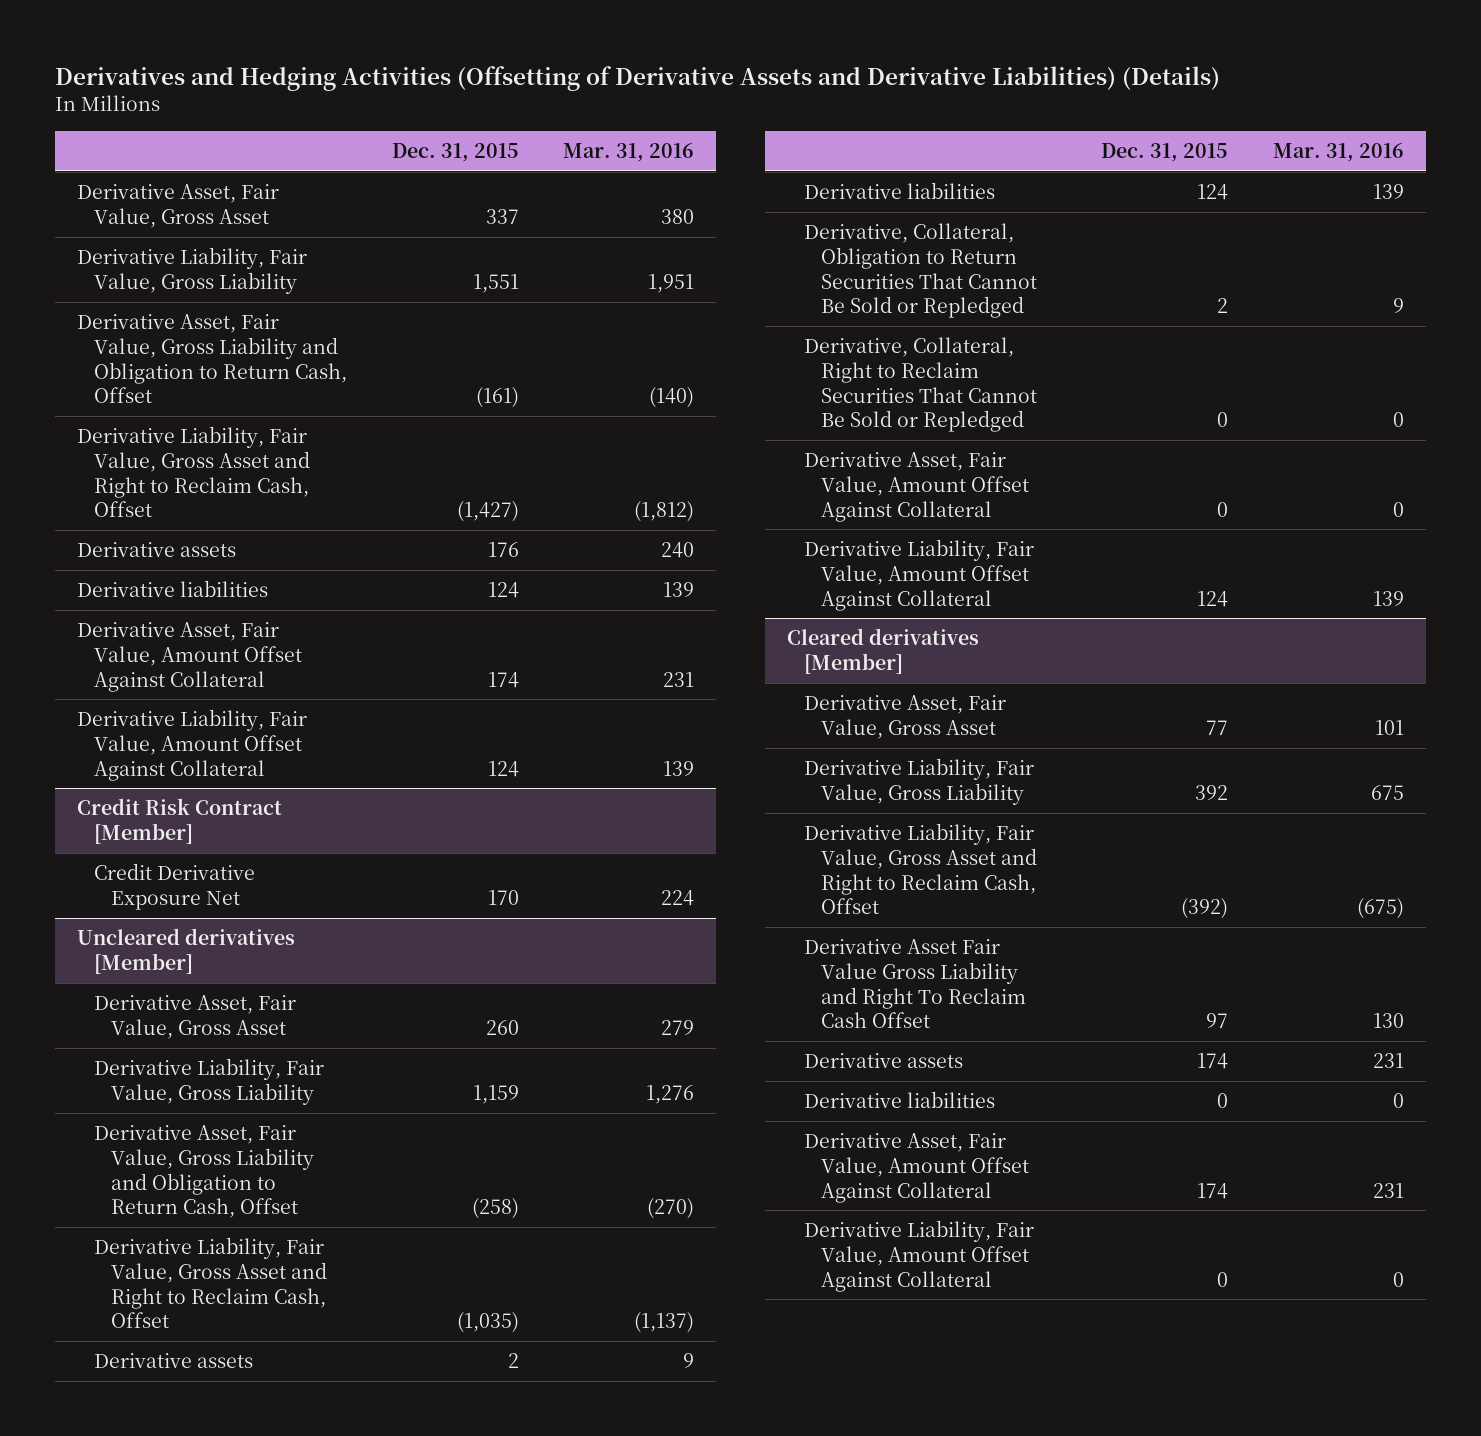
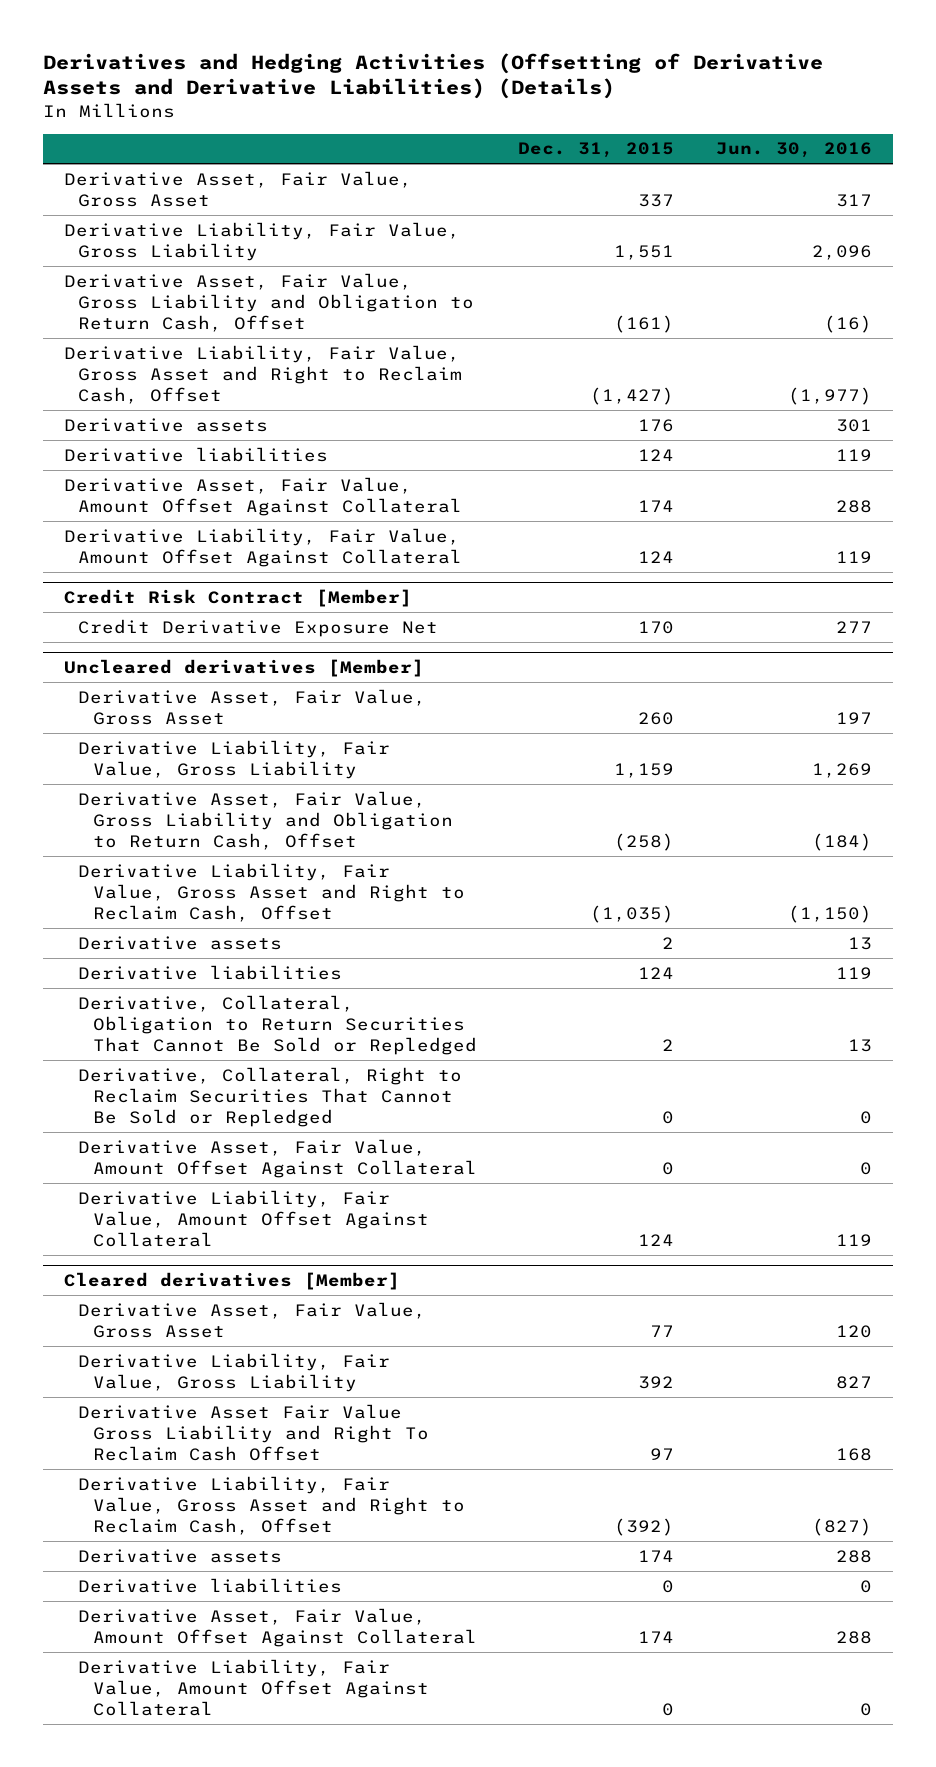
[562,142,694,162] Mar. 31, 2016 -> none
none -> [716,142,873,159] Jun. 30, 2016
[803,823,1038,915] Derivative Liability, Fair Value, Gross Asset and Right to Reclaim Cash, Offset -> [78,1475,465,1536] Derivative Liability, Fair Value, Gross Asset and Right to Reclaim Cash, Offset

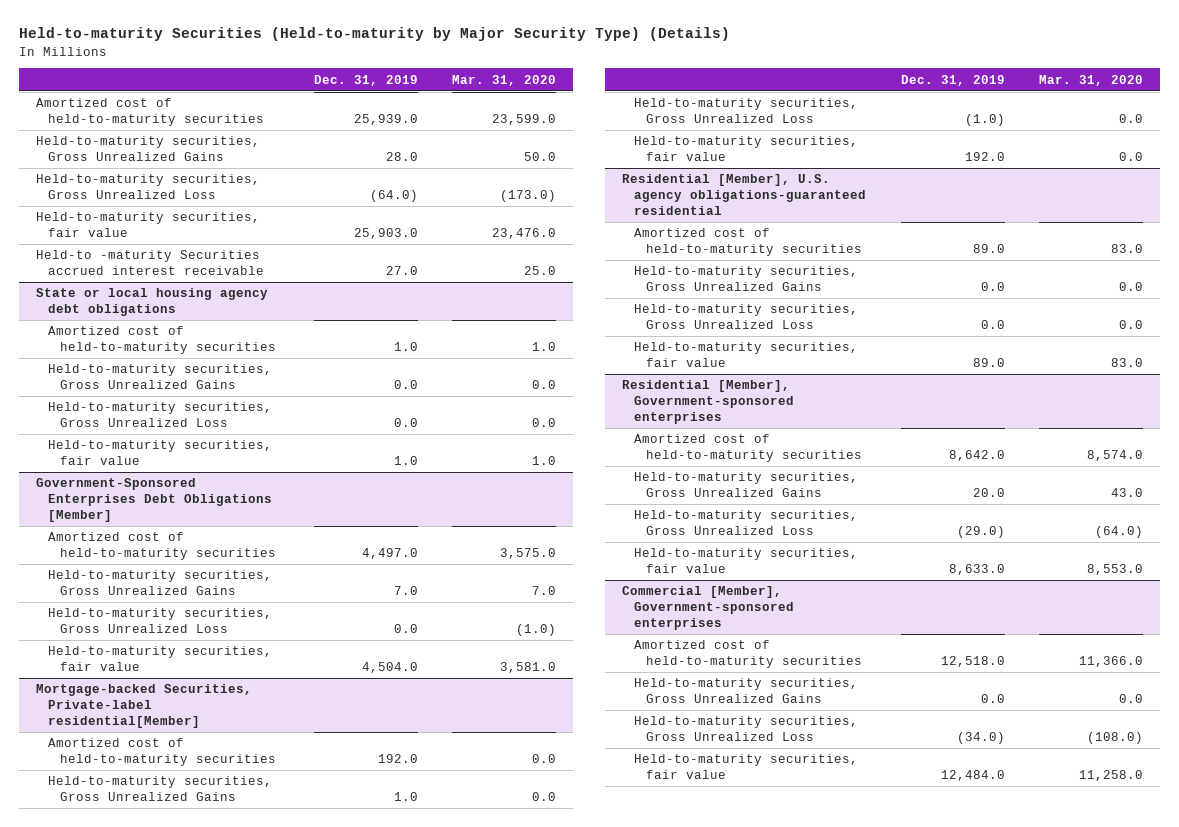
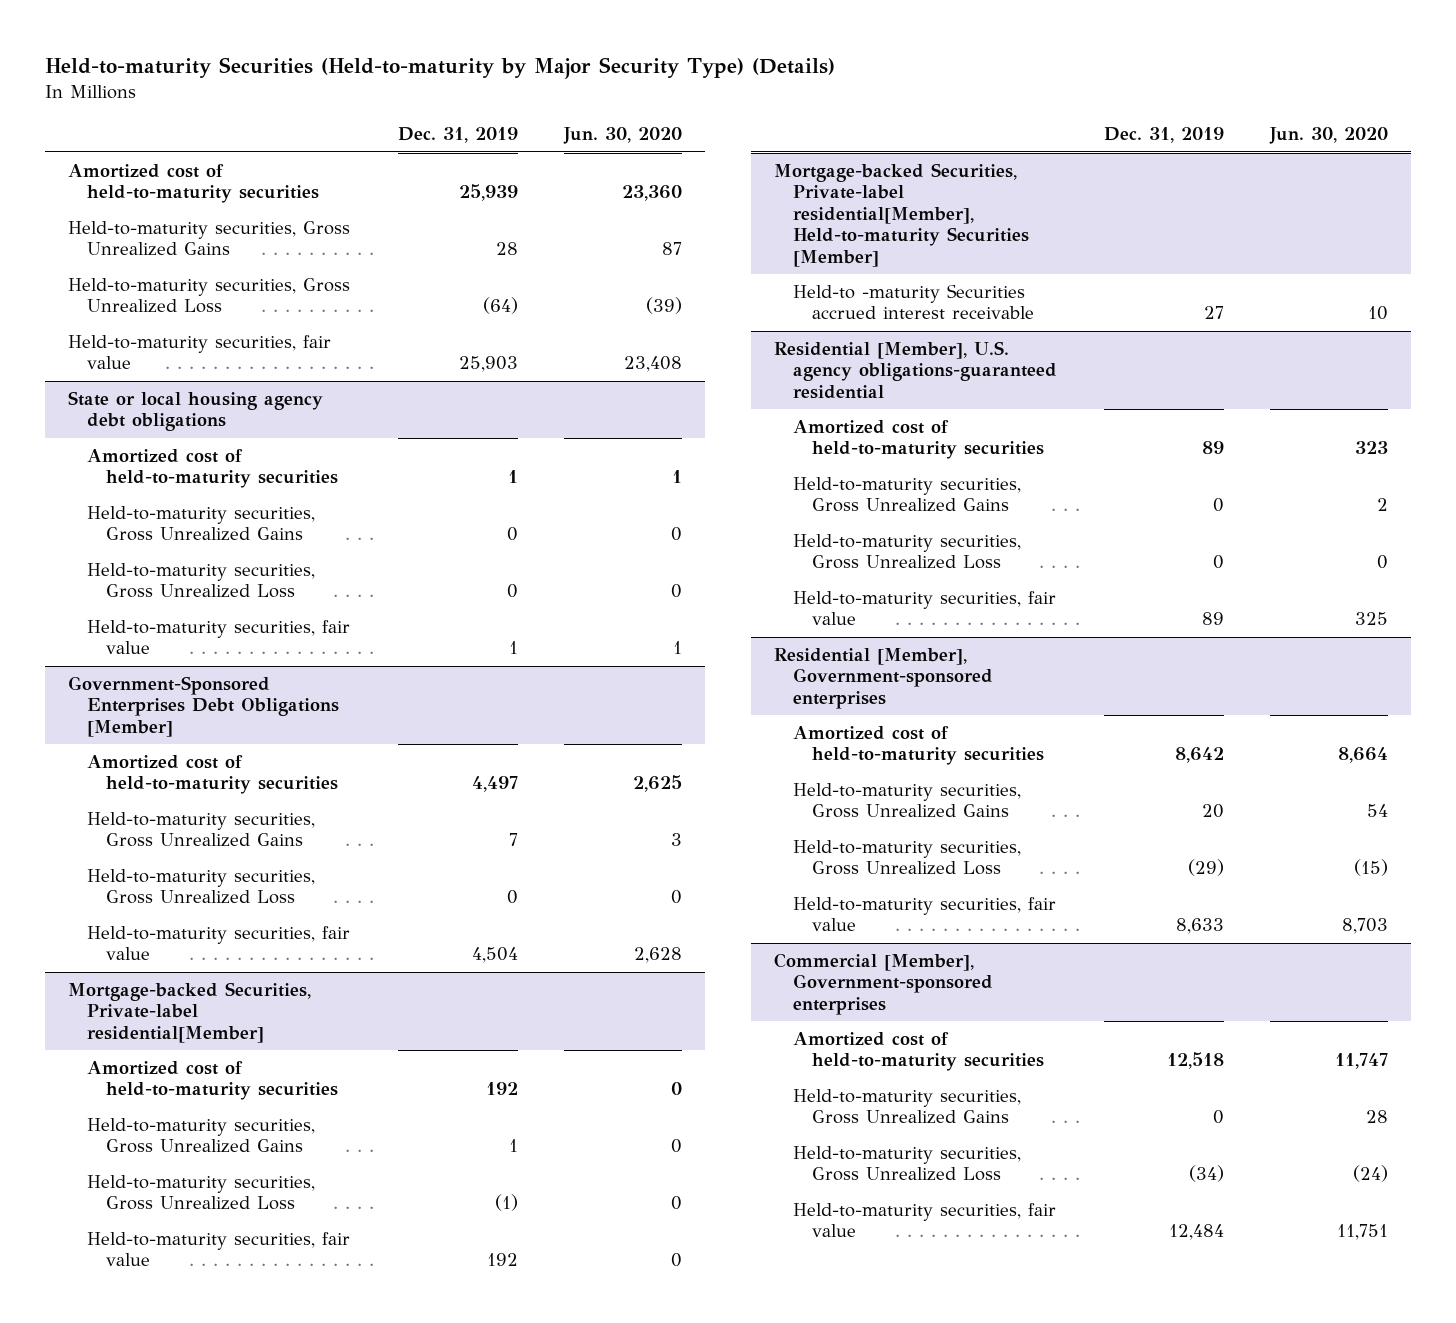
[452,74,557,86] Mar. 31, 2020 -> none
none -> [562,127,682,145] Jun. 30, 2020
[35,250,264,276] Held-to -maturity Securities accrued interest receivable -> none
[354,114,419,126] 25,939.0 -> [458,184,518,202] 25,939
[386,152,419,162] 28.0 -> [495,242,518,256] 28
[370,190,419,203] (64.0) -> [482,297,518,315] (64)
[354,228,419,240] 25,903.0 -> [458,356,518,373] 25,903
[394,342,419,352] 1.0 -> [507,470,518,484] 1
[394,380,419,390] 0.0 -> [506,527,518,542] 0
[394,418,419,428] 0.0 -> [506,584,518,599] 0
[394,456,419,466] 1.0 -> [508,641,518,655] 1
[362,548,419,560] 4,497.0 -> [471,776,518,793] 4,497
[394,586,419,596] 7.0 -> [508,833,518,847] 7
[394,624,419,634] 0.0 -> [506,890,518,905] 0
[362,662,419,674] 4,504.0 -> [471,947,518,964] 4,504
[378,754,419,764] 192.0 -> [485,1082,518,1096] 192
[394,792,419,802] 1.0 -> [508,1139,518,1153] 1
[964,114,1005,127] (1.0) -> [494,1194,518,1212] (1)
[964,152,1005,162] 192.0 -> [486,1253,518,1267] 192
none -> [774,163,1030,267] Mortgage-backed Securities, Private-label residential[Member], Held-to-maturity Securities [Member]
none -> [793,284,1035,320] Held-to -maturity Securities accrued interest receivable
[972,244,1005,254] 89.0 -> [1201,441,1224,455] 89
[980,282,1005,292] 0.0 -> [1212,498,1224,513] 0
[980,320,1005,330] 0.0 -> [1212,555,1224,570] 0
[972,358,1005,368] 89.0 -> [1201,612,1224,626] 89
[948,450,1005,462] 8,642.0 -> [1174,747,1224,764] 8,642
[972,488,1005,498] 20.0 -> [1201,804,1224,819] 20
[956,526,1005,539] (29.0) -> [1187,859,1224,877] (29)
[948,564,1005,576] 8,633.0 -> [1175,918,1224,935] 8,633
[940,656,1005,668] 12,518.0 -> [1166,1052,1224,1070] 12,518
[980,694,1005,704] 0.0 -> [1212,1110,1224,1125] 0
[956,732,1005,745] (34.0) -> [1188,1165,1224,1183] (34)
[940,770,1005,782] 12,484.0 -> [1168,1224,1224,1241] 12,484

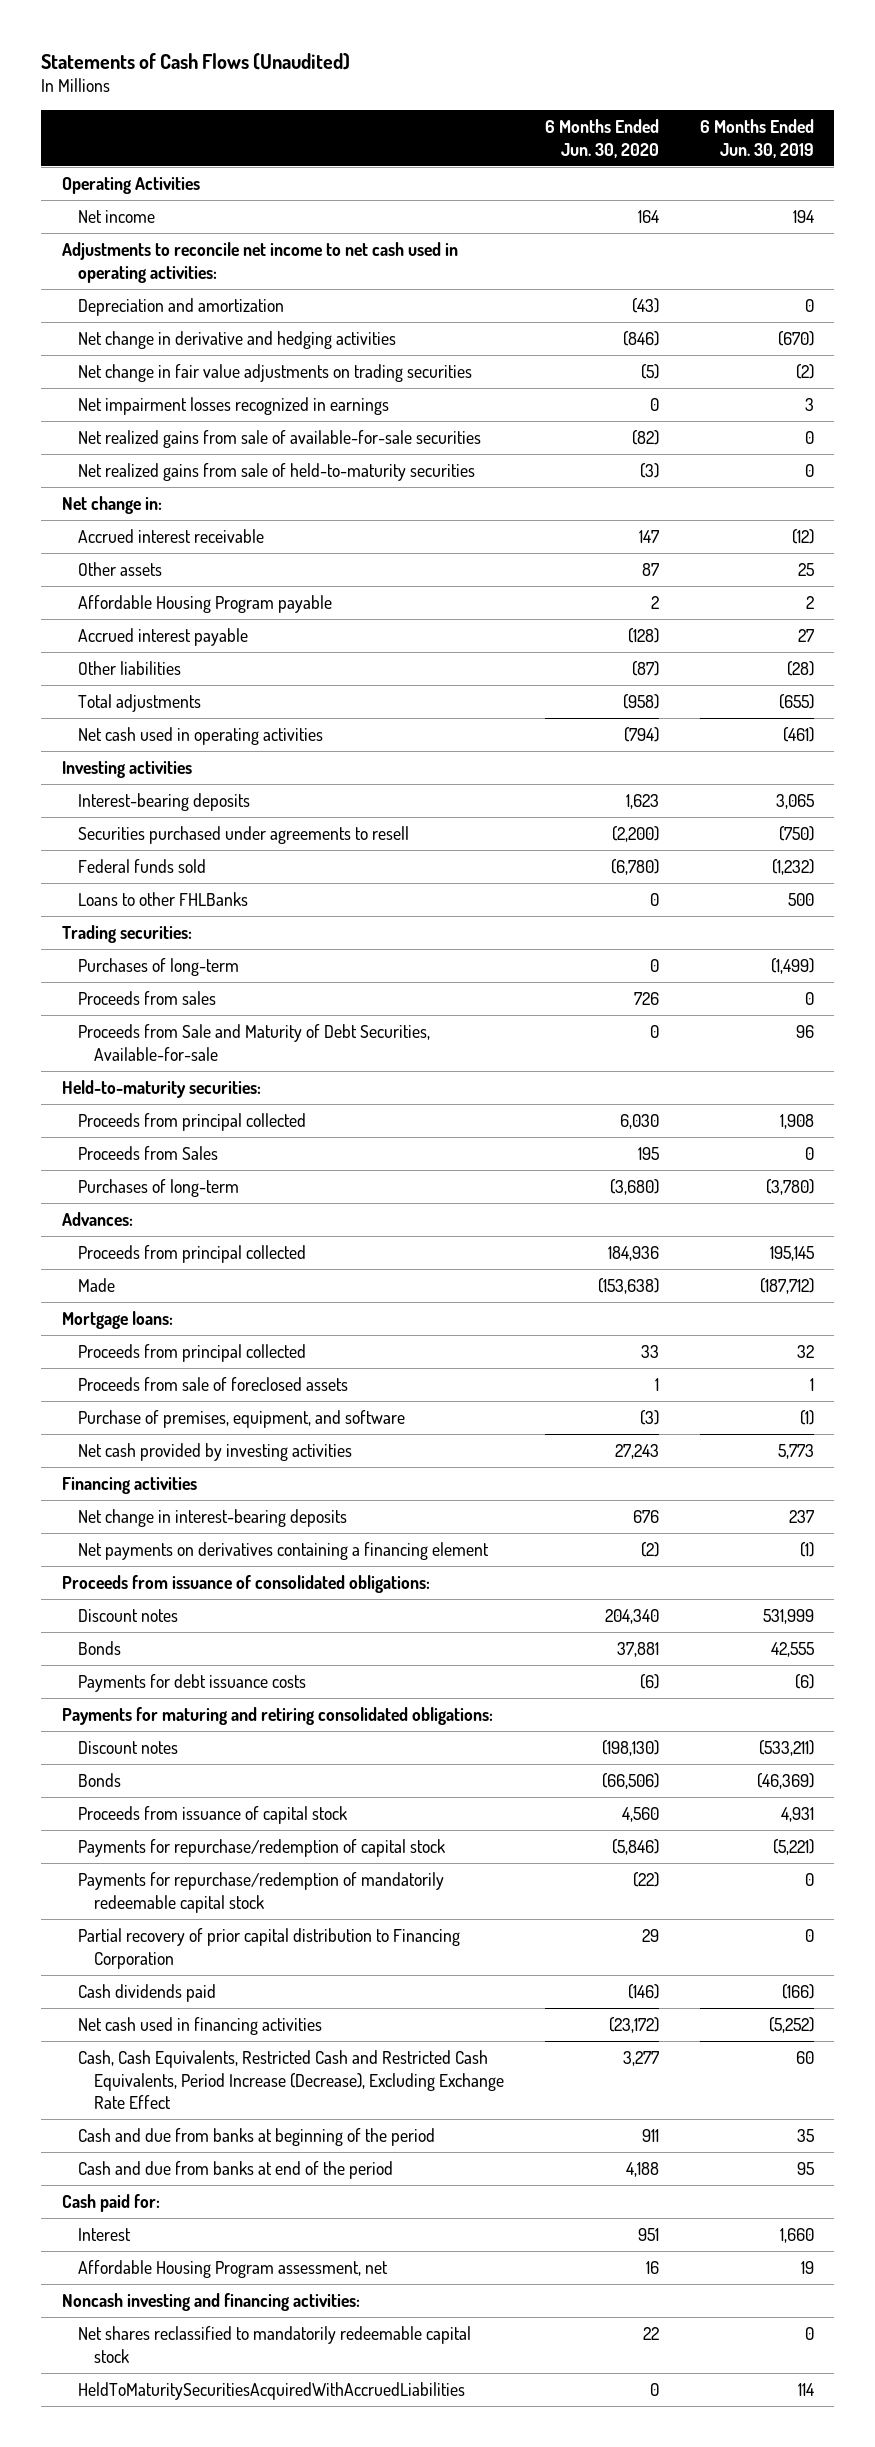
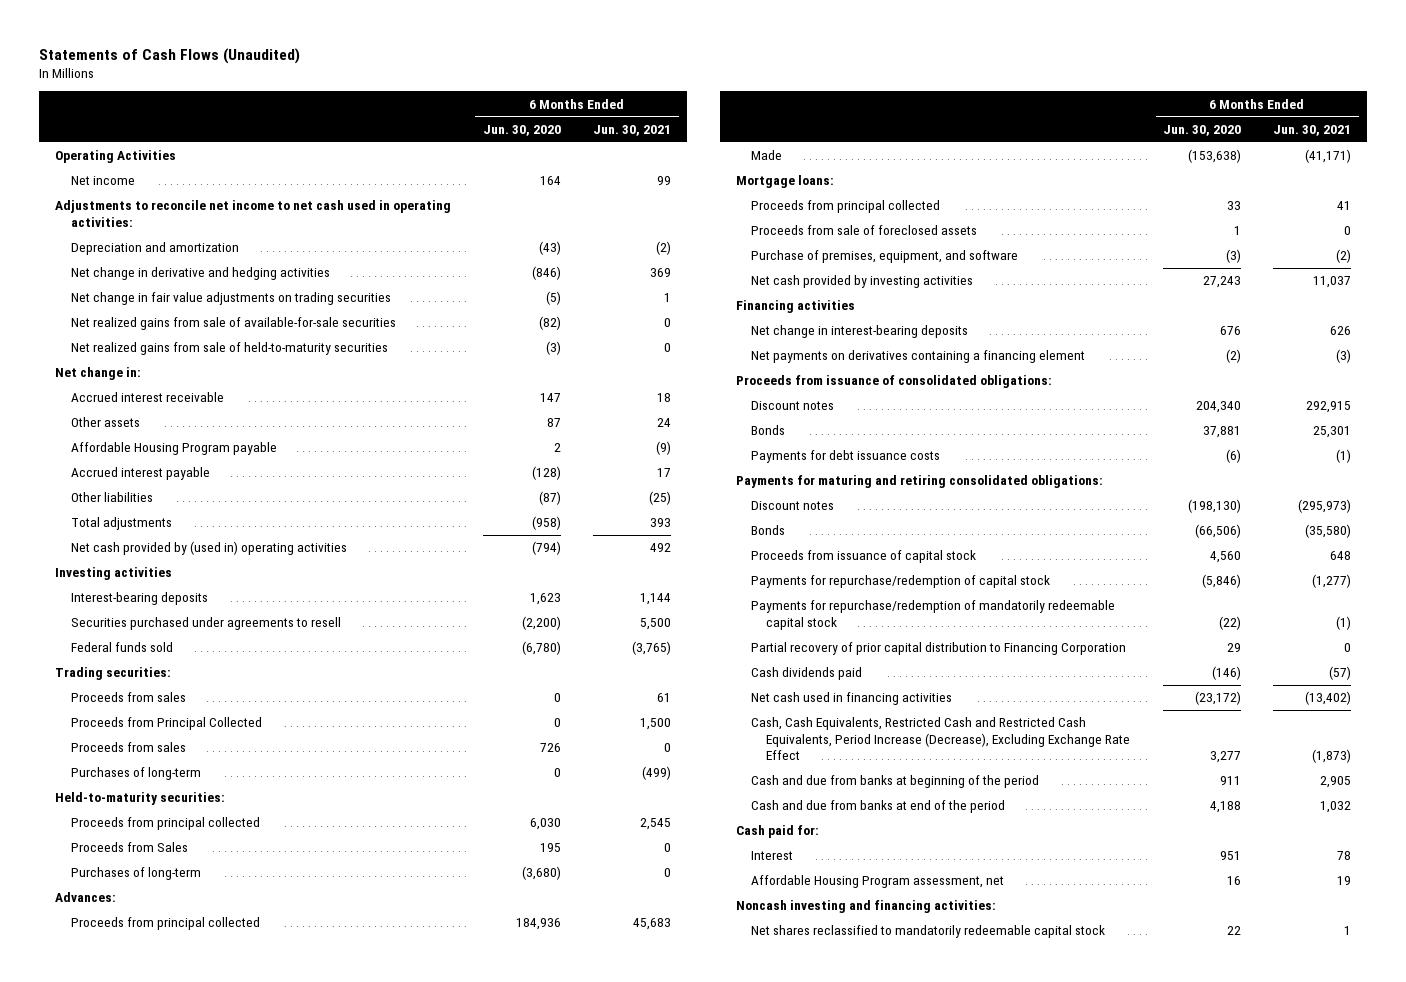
[699,118,814,158] 6 Months Ended Jun. 30, 2019 -> none
none -> [592,125,671,137] Jun. 30, 2021
[78,396,390,415] Net impairment losses recognized in earnings -> none
[78,726,324,745] Net cash used in operating activities -> [70,541,347,556] Net cash provided by (used in) operating activities
[78,891,249,906] Loans to other FHLBanks -> none
none -> [70,692,186,703] Proceeds from sales
none -> [70,717,262,731] Proceeds from Principal Collected
[78,1023,431,1061] Proceeds from Sale and Maturity of Debt Securities, Available-for-sale -> none
[78,957,240,976] Purchases of long-term -> [70,767,201,781] Purchases of long-term
[78,2381,466,2400] HeldToMaturitySecuritiesAcquiredWithAccruedLiabilities -> none

